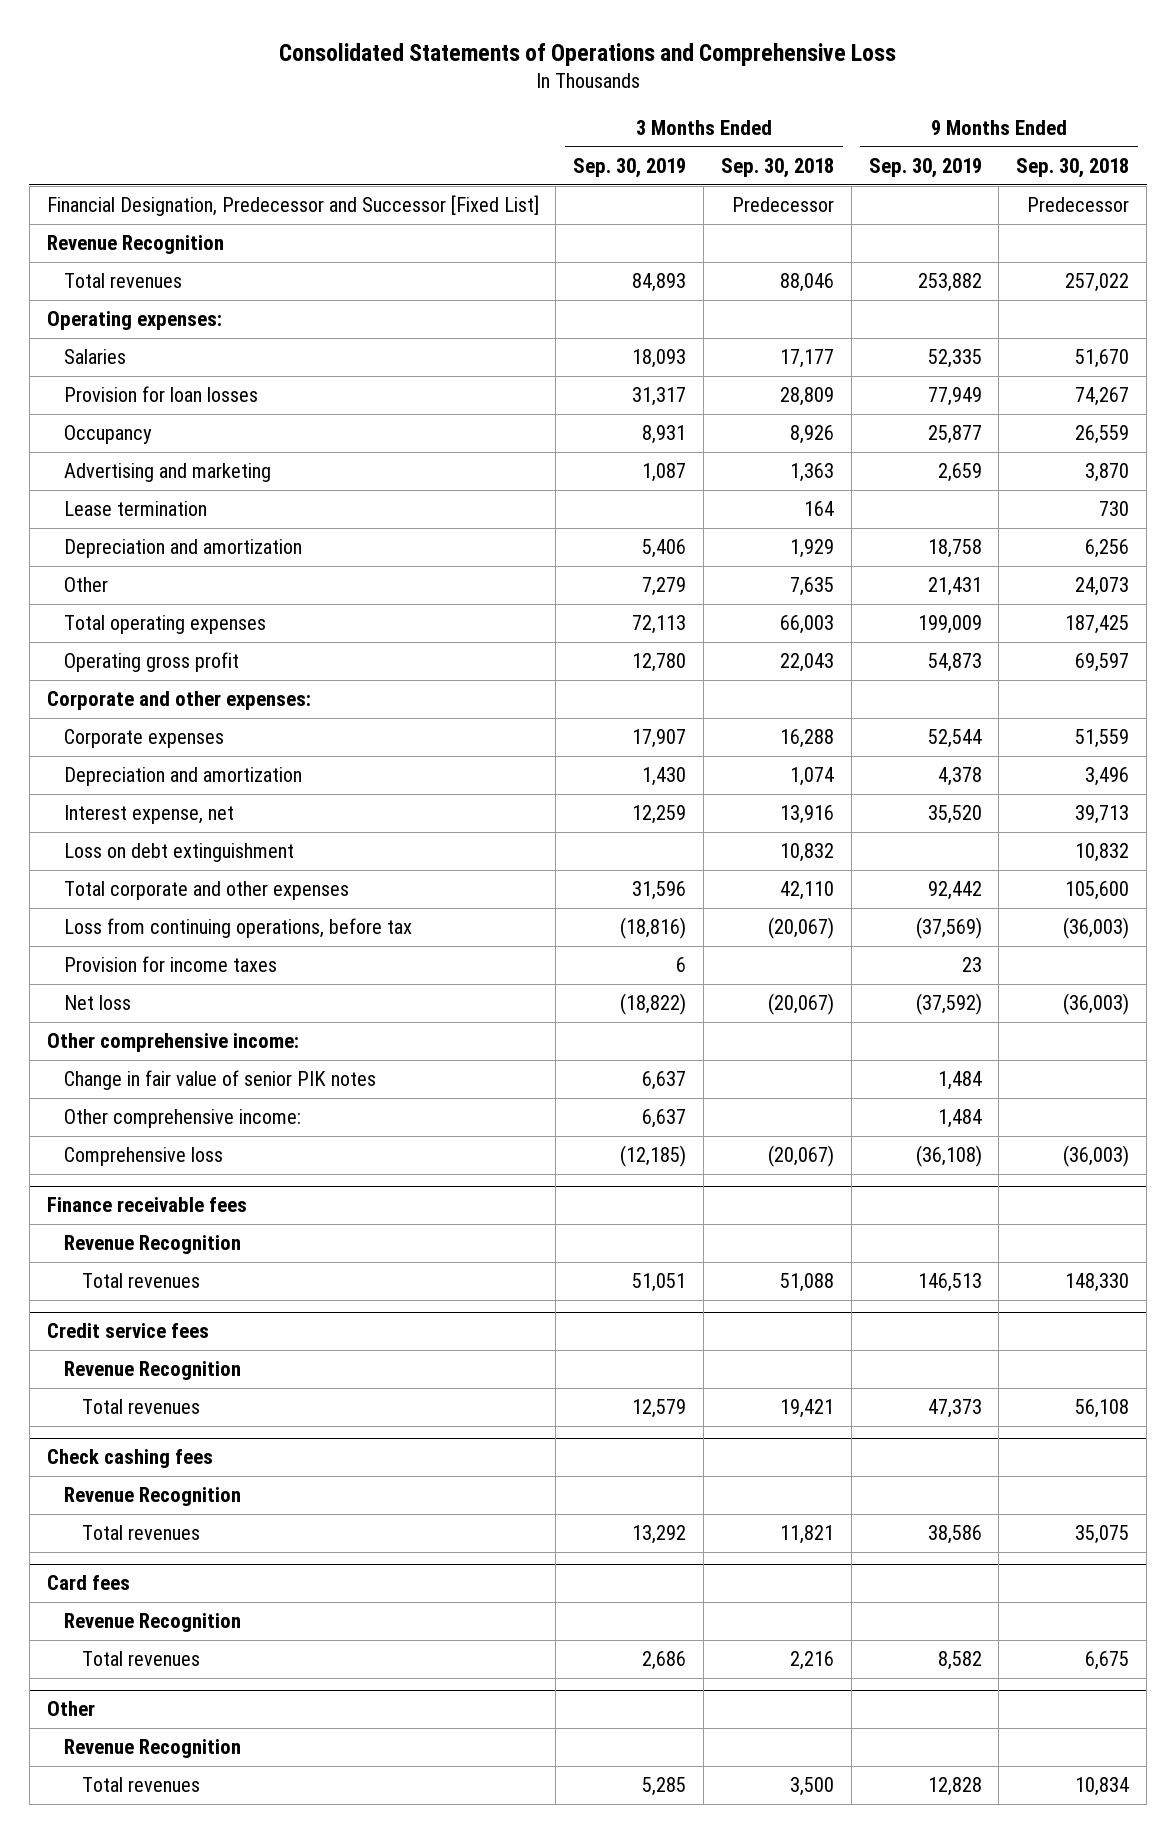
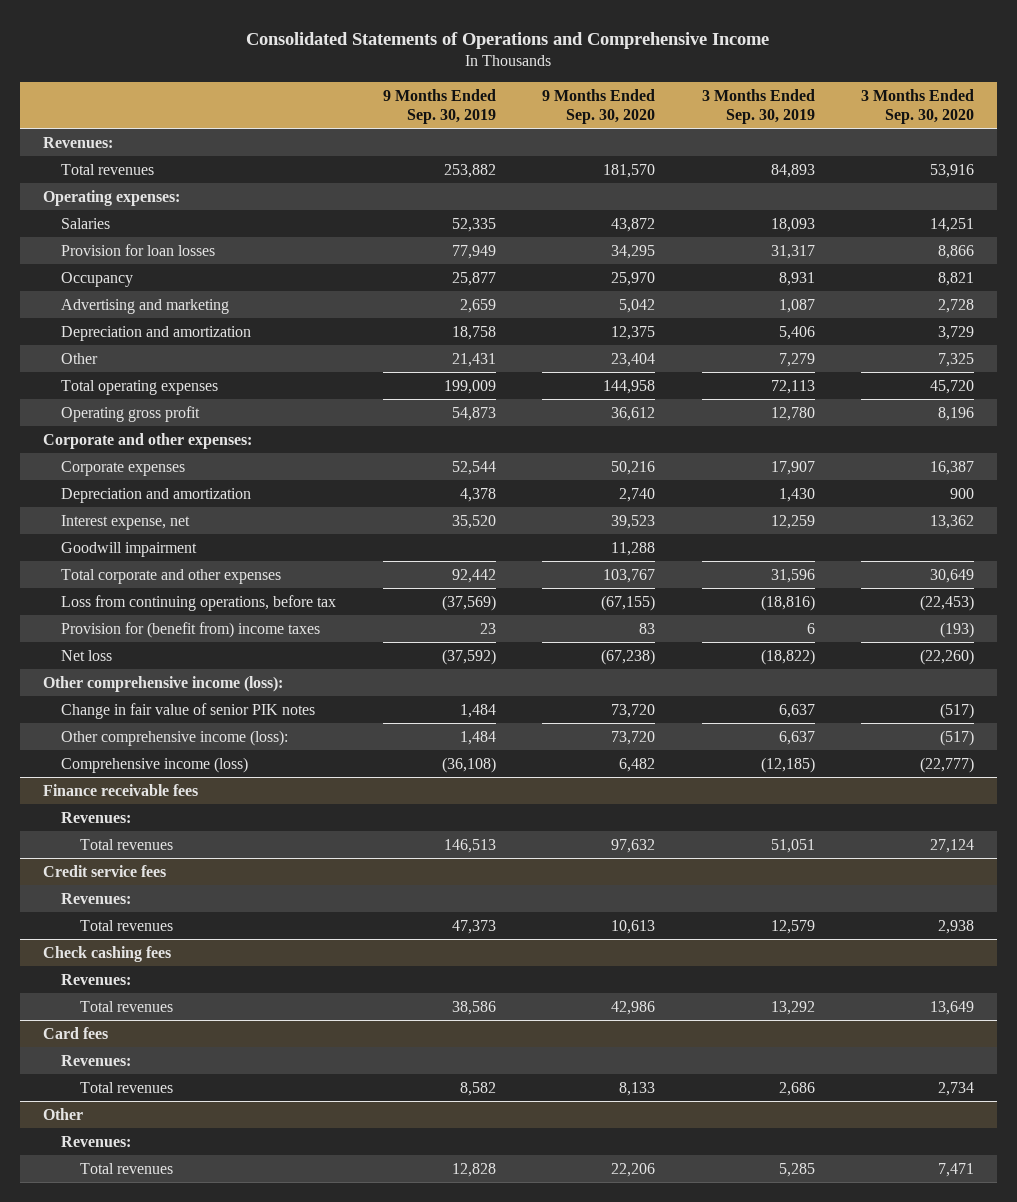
[278,42,896,66] Consolidated Statements of Operations and Comprehensive Loss -> [246,31,770,49] Consolidated Statements of Operations and Comprehensive Income
[720,157,834,178] Sep. 30, 2018 -> none
[1016,157,1130,178] Sep. 30, 2018 -> none
none -> [542,89,656,124] 9 Months Ended Sep. 30, 2020
none -> [860,89,974,124] 3 Months Ended Sep. 30, 2020
[46,195,539,217] Financial Designation, Predecessor and Successor [Fixed List] -> none
[46,235,224,255] Revenue Recognition -> [42,136,113,148] Revenues:
[64,501,208,517] Lease termination -> none
[64,843,295,863] Loss on debt extinguishment -> none
none -> [61,541,198,557] Goodwill impairment
[64,956,278,973] Provision for income taxes -> [61,621,321,638] Provision for (benefit from) income taxes
[46,1033,299,1053] Other comprehensive income: -> [42,675,283,692] Other comprehensive income (loss):
[64,1109,302,1129] Other comprehensive income: -> [61,729,289,746] Other comprehensive income (loss):
[64,1147,224,1167] Comprehensive loss -> [61,756,249,773] Comprehensive income (loss)
[64,1235,242,1255] Revenue Recognition -> [61,811,132,823] Revenues:
[64,1361,242,1381] Revenue Recognition -> [61,892,132,904] Revenues:
[64,1487,242,1507] Revenue Recognition -> [61,973,132,985] Revenues:
[64,1613,242,1633] Revenue Recognition -> [61,1054,132,1066] Revenues:
[64,1739,242,1759] Revenue Recognition -> [61,1135,132,1147] Revenues:

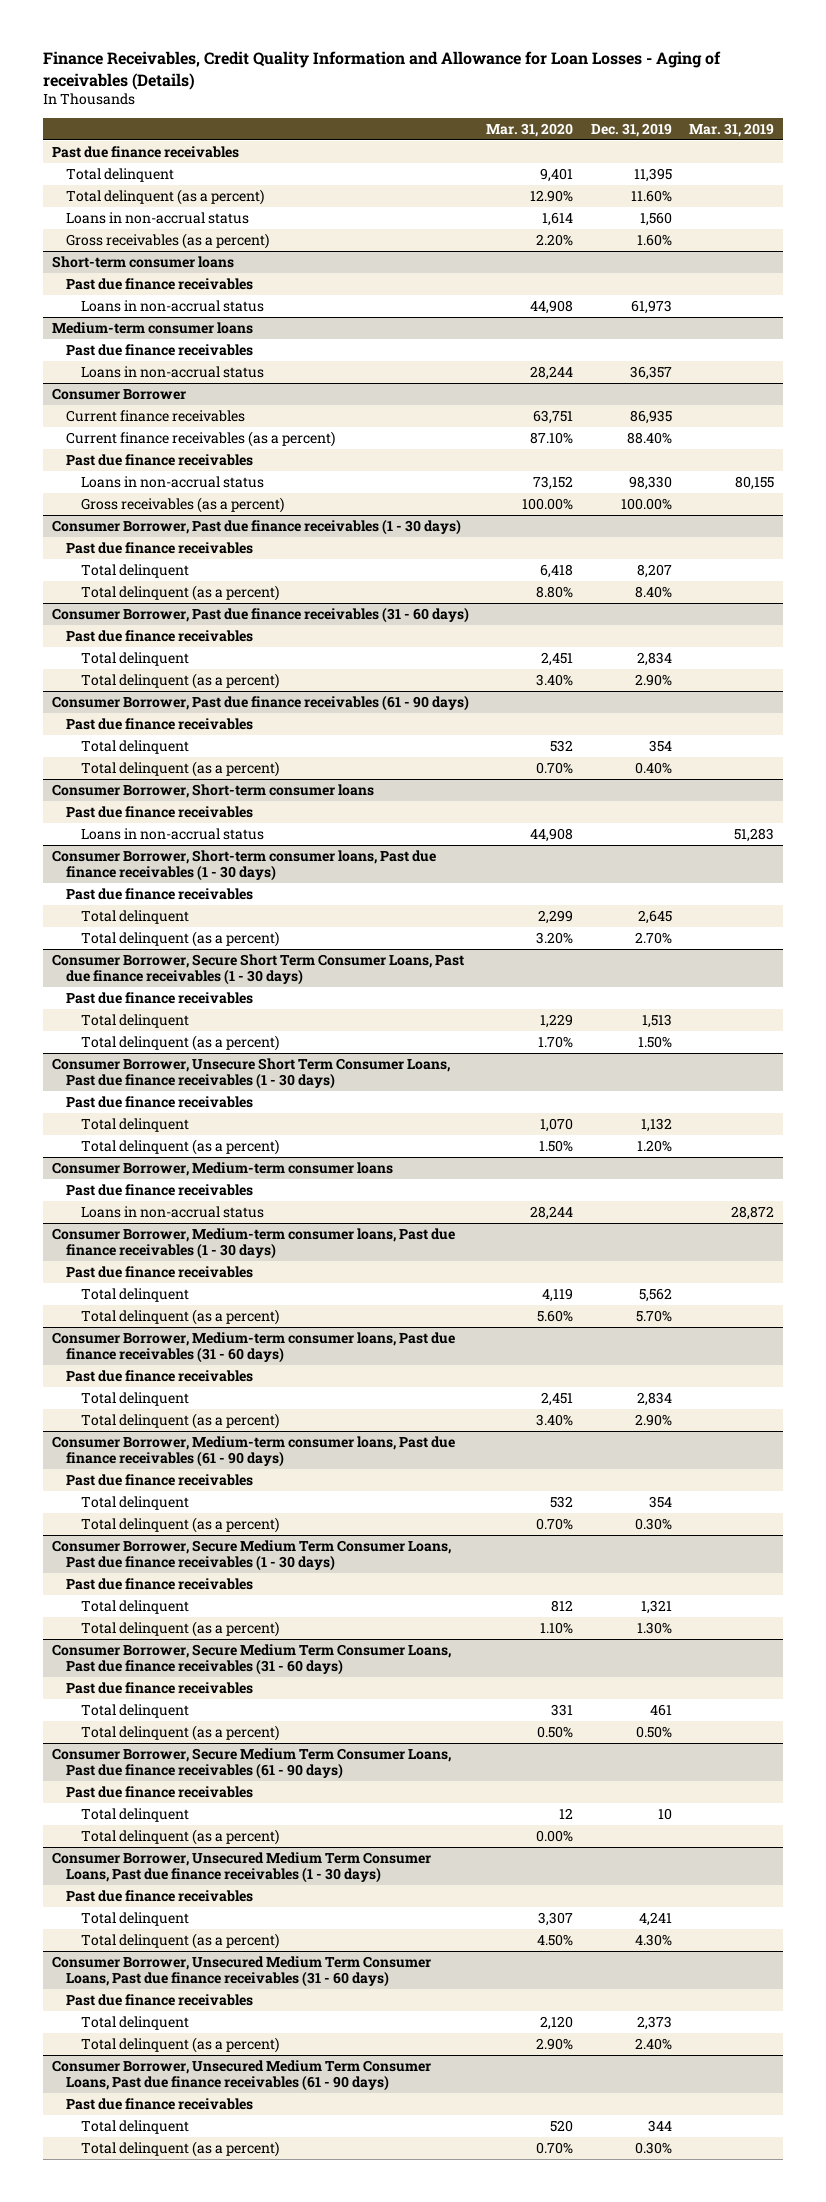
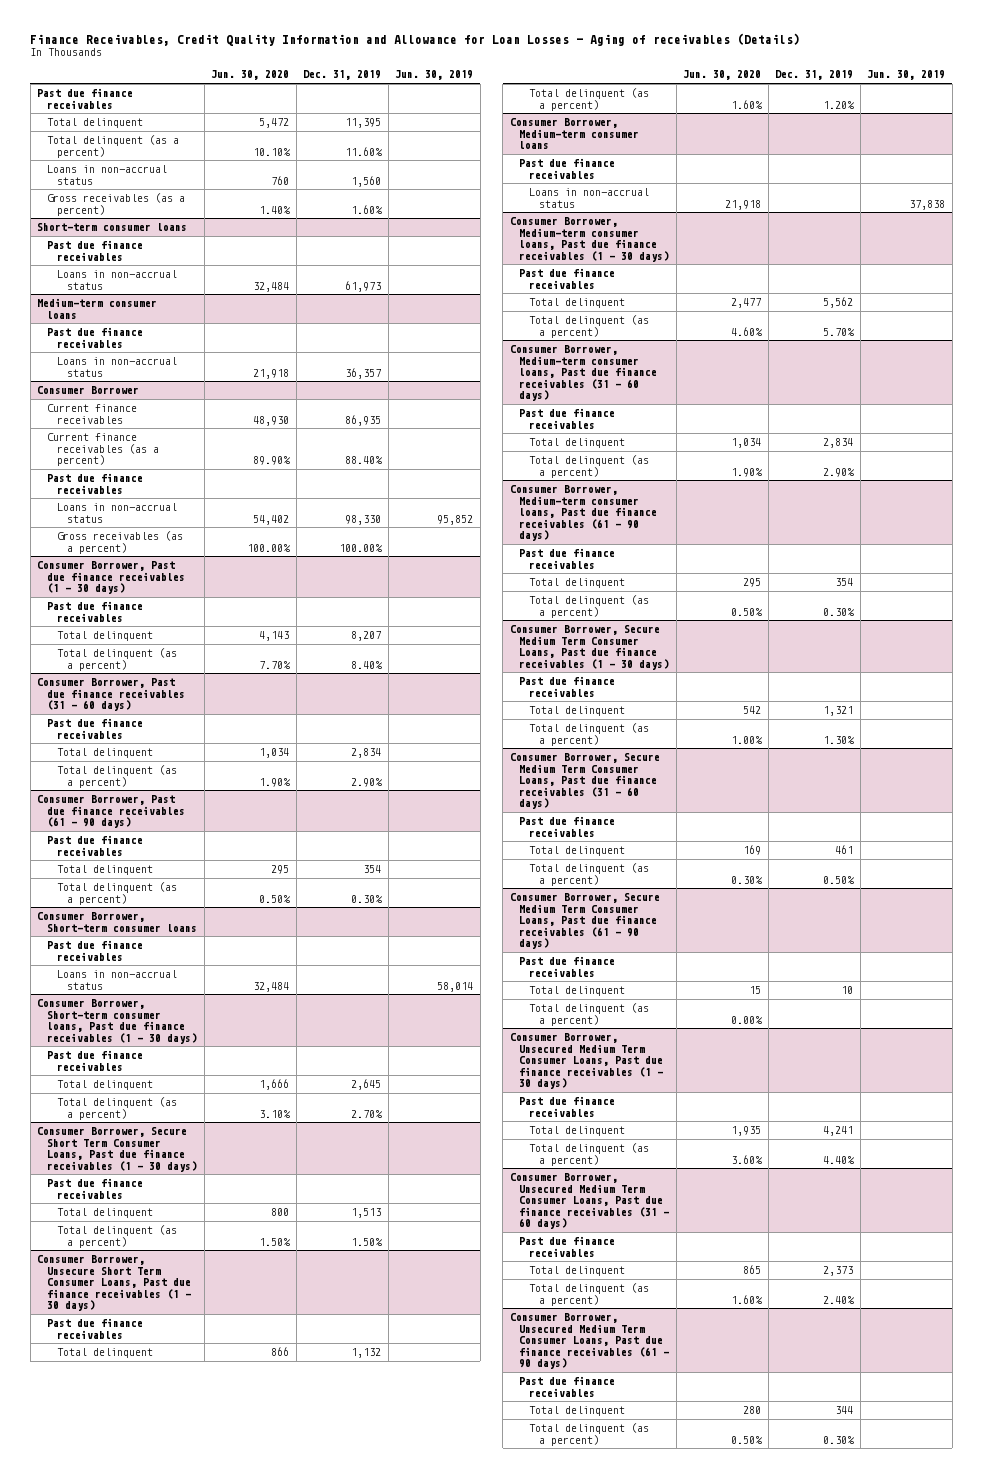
[486,123,574,138] Mar. 31, 2020 -> none
[689,123,775,138] Mar. 31, 2019 -> none
none -> [211,70,290,81] Jun. 30, 2020
none -> [395,70,474,81] Jun. 30, 2019
[634,761,672,774] 0.40% -> [351,894,384,903] 0.30%
[634,1933,672,1946] 4.30% -> [823,1155,856,1164] 4.40%

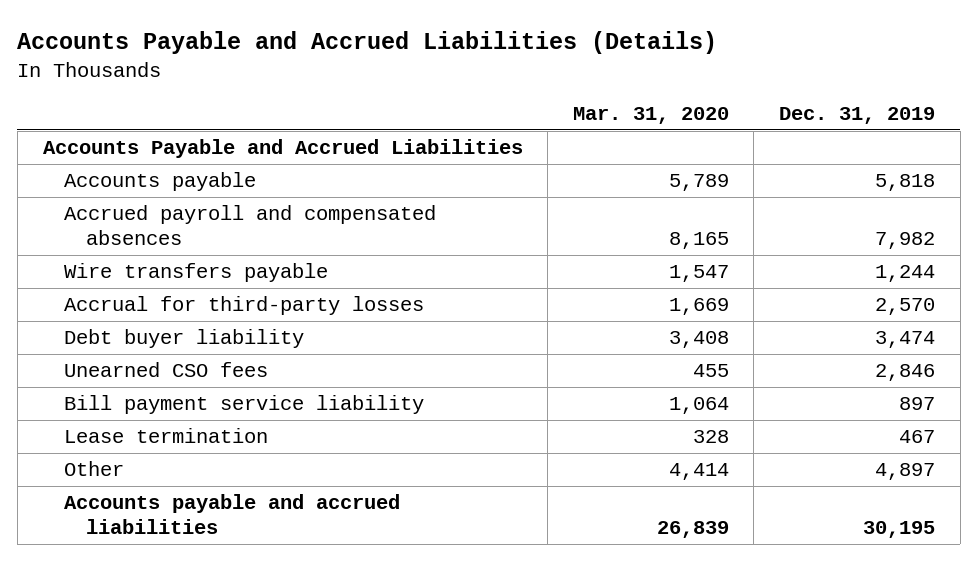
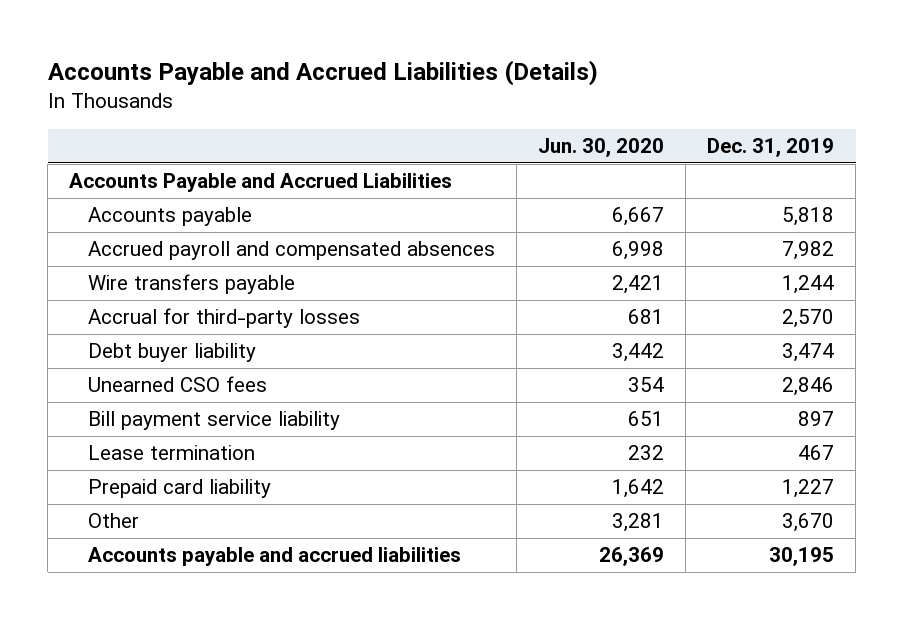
[572,107,729,125] Mar. 31, 2020 -> none
none -> [538,138,665,158] Jun. 30, 2020
none -> [88,479,272,499] Prepaid card liability
[875,463,936,481] 4,897 -> [782,513,835,533] 3,670

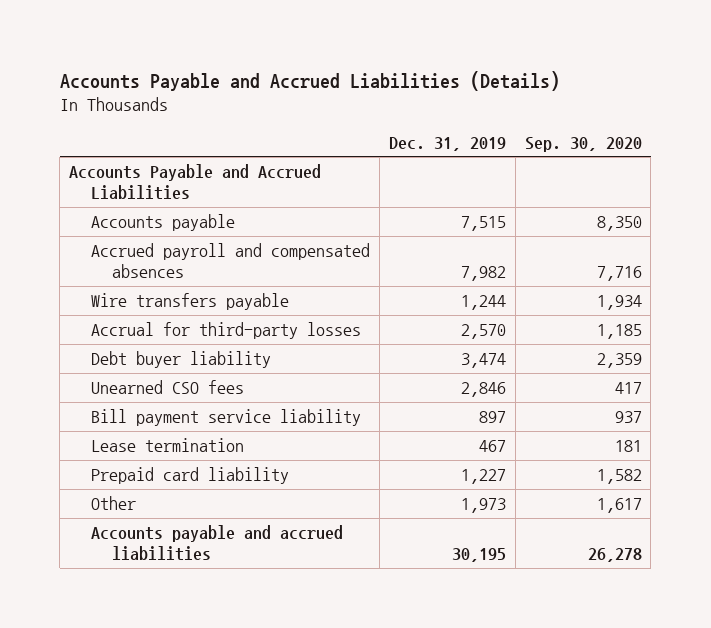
[538,138,665,158] Jun. 30, 2020 -> none
none -> [524,136,642,152] Sep. 30, 2020
[782,207,835,227] 5,818 -> [460,215,506,231] 7,515
[782,513,835,533] 3,670 -> [460,497,506,513] 1,973

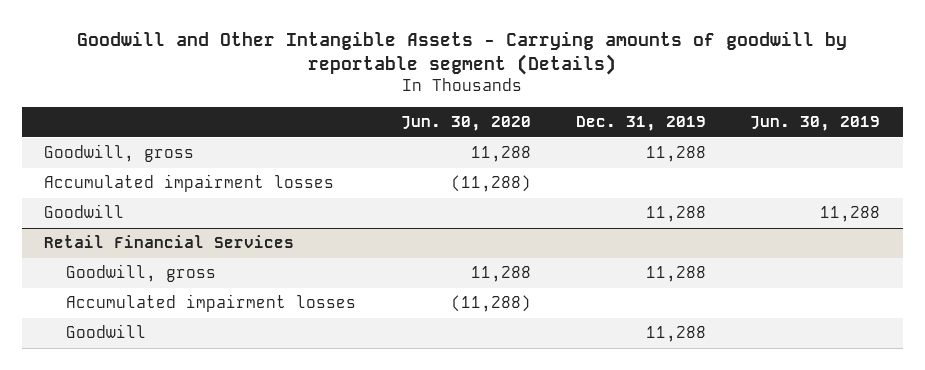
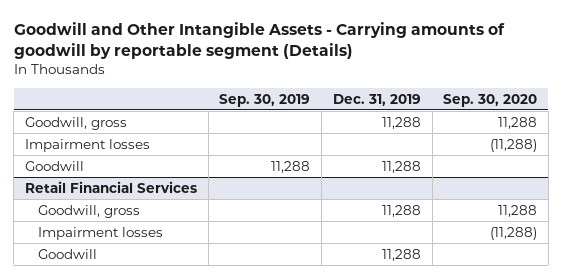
[400,116,531,132] Jun. 30, 2020 -> none
[750,116,881,132] Jun. 30, 2019 -> none
none -> [219,93,311,107] Sep. 30, 2019
none -> [443,93,538,107] Sep. 30, 2020
[44,174,335,193] Accumulated impairment losses -> [25,138,151,152] Impairment losses
[66,294,357,313] Accumulated impairment losses -> [37,226,163,240] Impairment losses

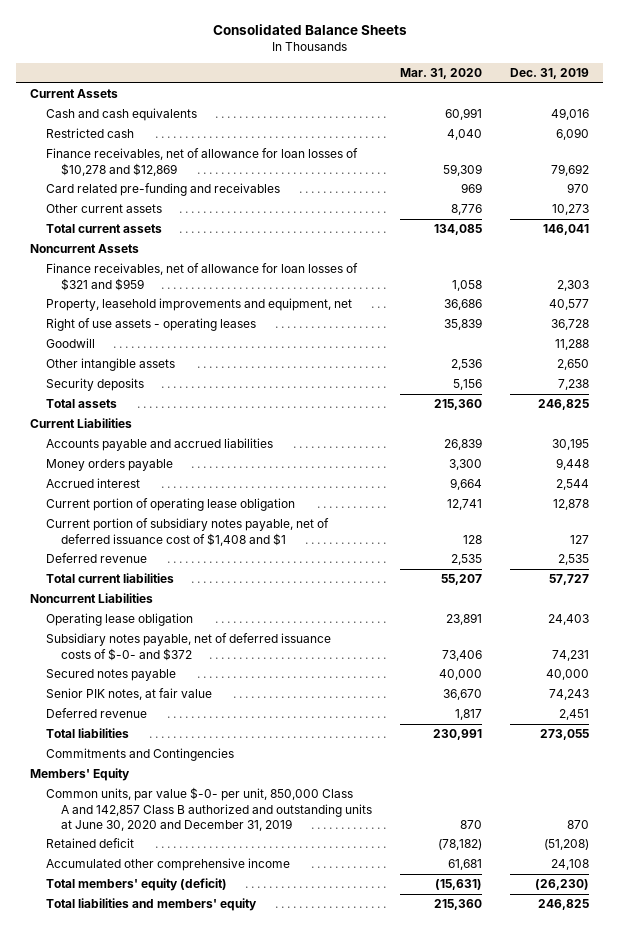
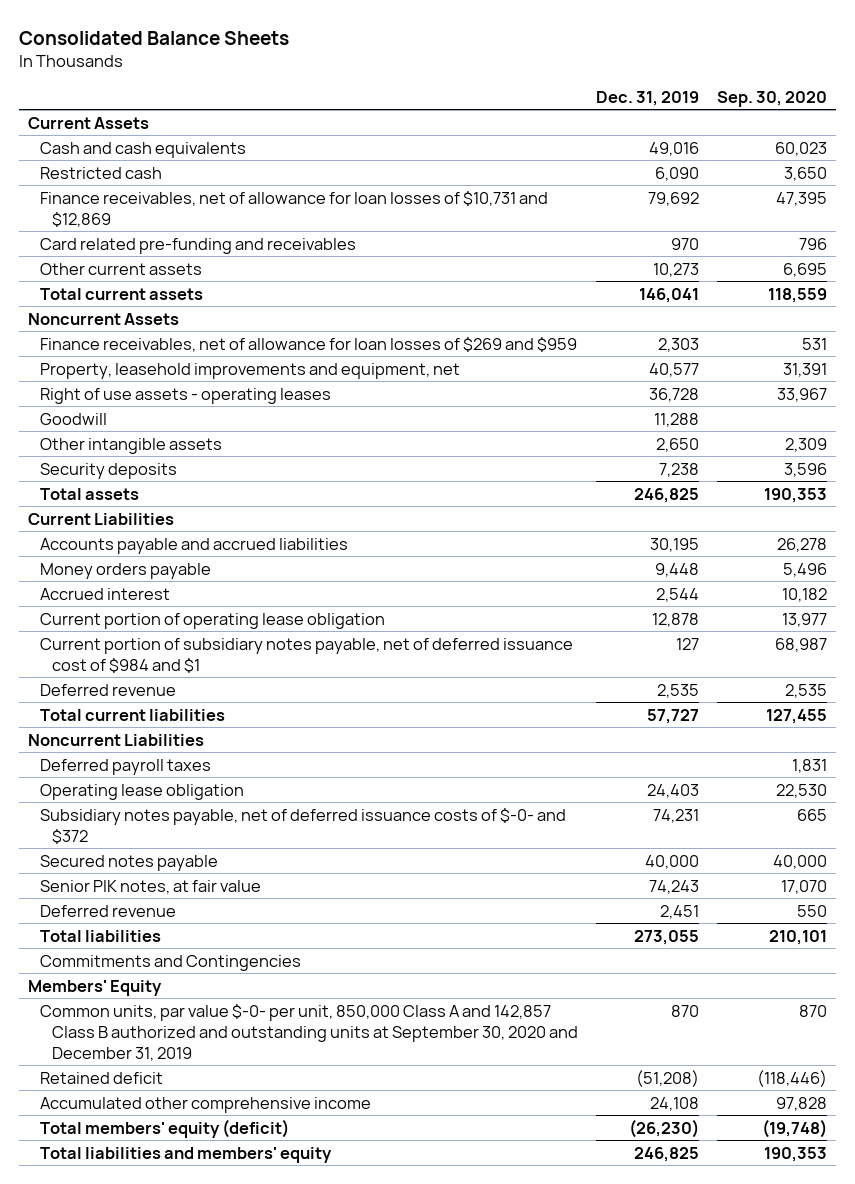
[400,68,483,80] Mar. 31, 2020 -> none
none -> [716,90,827,107] Sep. 30, 2020
[45,148,358,176] Finance receivables, net of allowance for loan losses of $10,278 and $12,869 -> [39,190,548,227] Finance receivables, net of allowance for loan losses of $10,731 and $12,869
[45,263,358,291] Finance receivables, net of allowance for loan losses of $321 and $959 -> [39,336,577,352] Finance receivables, net of allowance for loan losses of $269 and $959
[45,518,329,546] Current portion of subsidiary notes payable, net of deferred issuance cost of $1,408 and $1 -> [39,637,573,673] Current portion of subsidiary notes payable, net of deferred issuance cost of $984 and $1
none -> [39,758,211,775] Deferred payroll taxes
[45,787,373,831] Common units, par value $-0- per unit, 850,000 Class A and 142,857 Class B authorized and outstanding units at June 30, 2020 and December 31, 2019 -> [39,1003,578,1061] Common units, par value $-0- per unit, 850,000 Class A and 142,857 Class B authorized and outstanding units at September 30, 2020 and December 31, 2019

